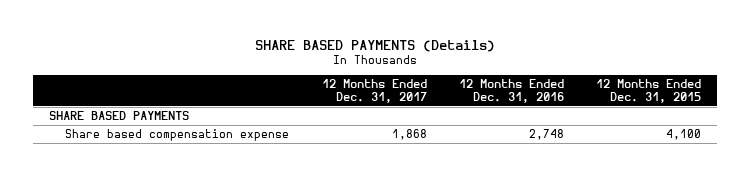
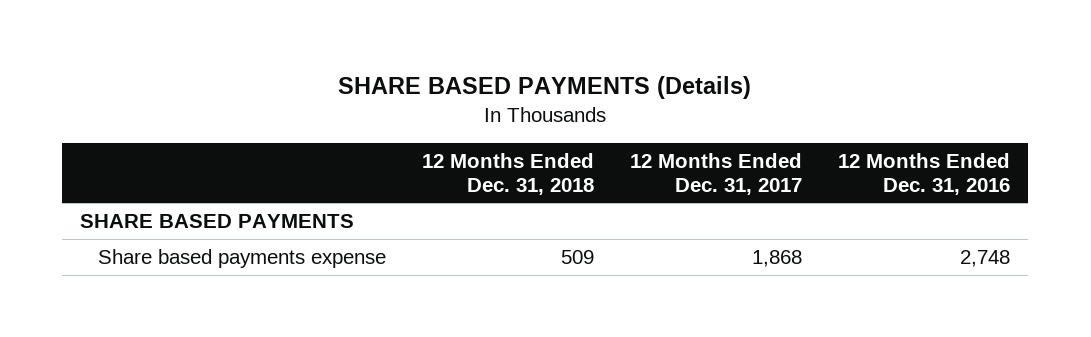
[596,79,702,104] 12 Months Ended Dec. 31, 2015 -> none
none -> [422,152,595,195] 12 Months Ended Dec. 31, 2018
[65,129,290,142] Share based compensation expense -> [98,248,387,268] Share based payments expense

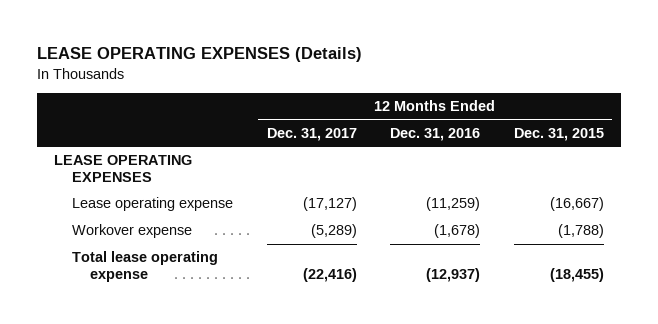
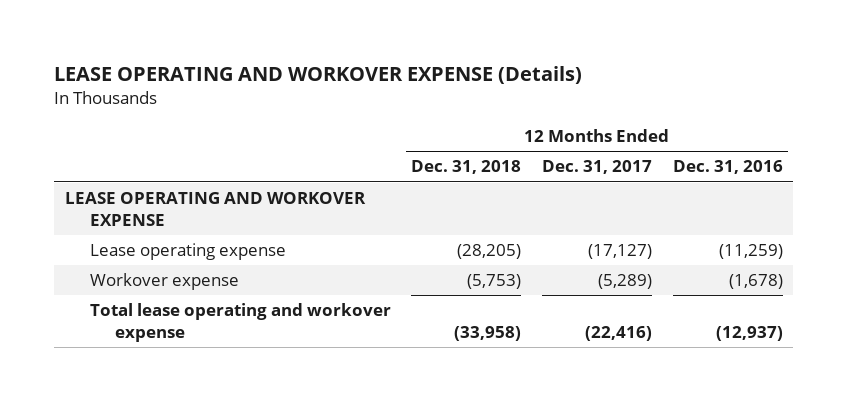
[37,47,363,63] LEASE OPERATING EXPENSES (Details) -> [54,65,583,84] LEASE OPERATING AND WORKOVER EXPENSE (Details)
[513,127,604,141] Dec. 31, 2015 -> none
none -> [411,160,522,175] Dec. 31, 2018
[53,155,192,182] LEASE OPERATING EXPENSES -> [64,192,366,226] LEASE OPERATING AND WORKOVER EXPENSE
[72,251,219,282] Total lease operating expense -> [89,303,391,342] Total lease operating and workover expense

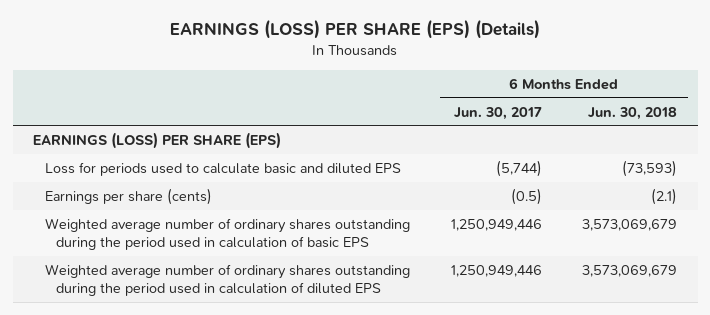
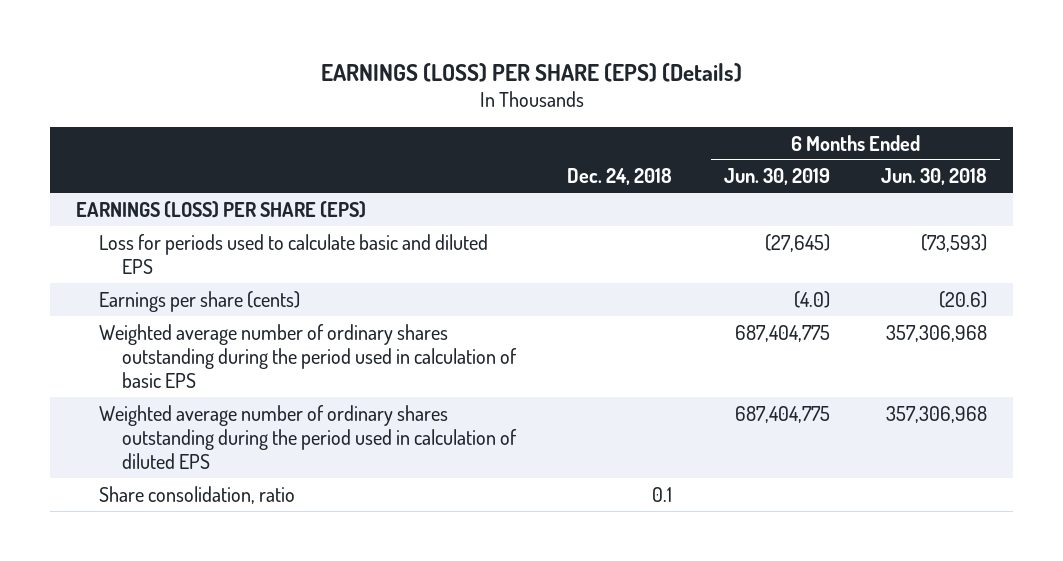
[453,106,542,120] Jun. 30, 2017 -> none
none -> [567,168,673,186] Dec. 24, 2018
none -> [723,168,830,186] Jun. 30, 2019
[651,187,678,205] (2.1) -> [939,290,988,308] (20.6)
[582,218,678,231] 3,573,069,679 -> [886,324,988,342] 357,306,968
[582,264,678,277] 3,573,069,679 -> [886,405,988,423] 357,306,968
none -> [98,485,295,504] Share consolidation, ratio

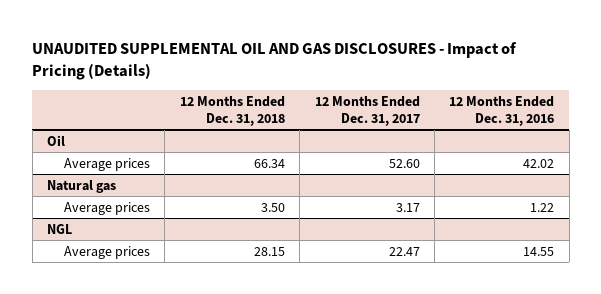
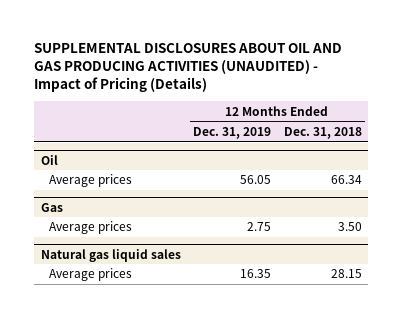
[32,42,518,81] UNAUDITED SUPPLEMENTAL OIL AND GAS DISCLOSURES - Impact of Pricing (Details) -> [34,42,343,93] SUPPLEMENTAL DISCLOSURES ABOUT OIL AND GAS PRODUCING ACTIVITIES (UNAUDITED) - Impact of Pricing (Details)
[314,96,420,127] 12 Months Ended Dec. 31, 2017 -> none
[449,96,555,127] 12 Months Ended Dec. 31, 2016 -> none
none -> [193,126,272,139] Dec. 31, 2019
[47,179,117,193] Natural gas -> [40,202,63,212] Gas
[47,223,73,234] NGL -> [40,248,181,262] Natural gas liquid sales

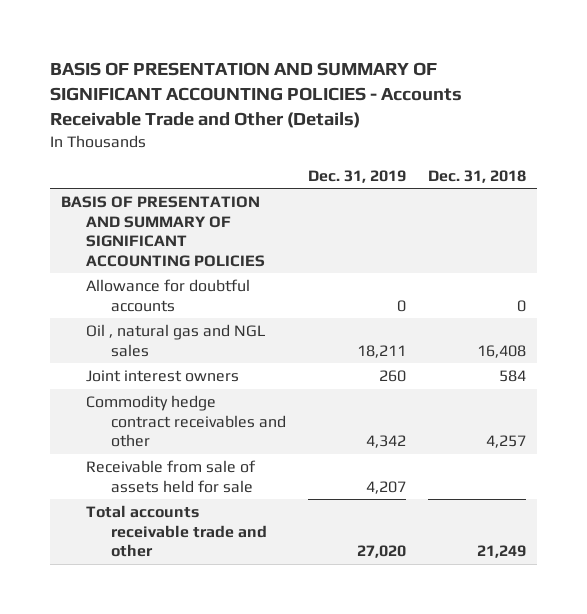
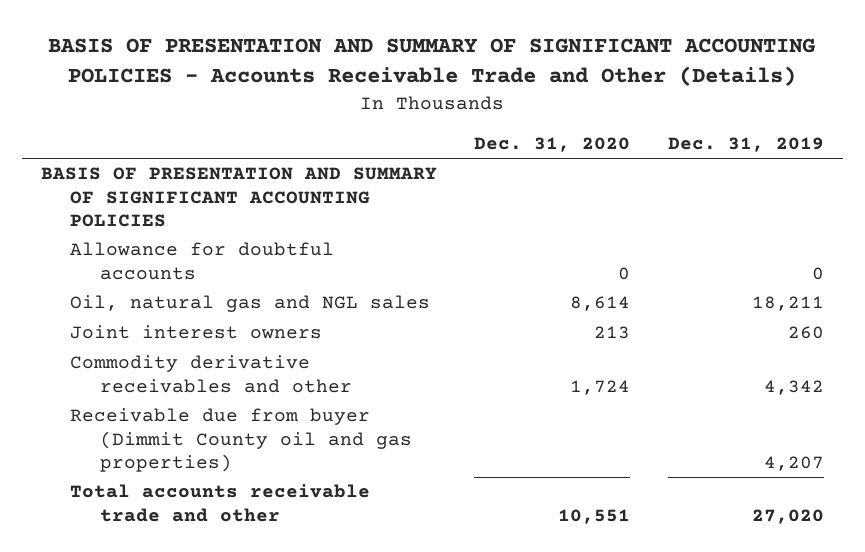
[427,169,526,183] Dec. 31, 2018 -> none
none -> [474,136,631,152] Dec. 31, 2020
[85,324,265,357] Oil , natural gas and NGL sales -> [70,295,431,313] Oil, natural gas and NGL sales
[85,395,286,448] Commodity hedge contract receivables and other -> [70,355,353,393] Commodity derivative receivables and other
[85,460,256,493] Receivable from sale of assets held for sale -> [70,408,413,473] Receivable due from buyer (Dimmit County oil and gas properties)

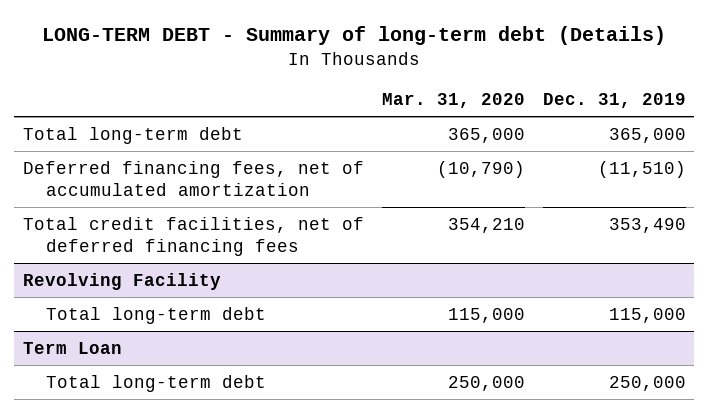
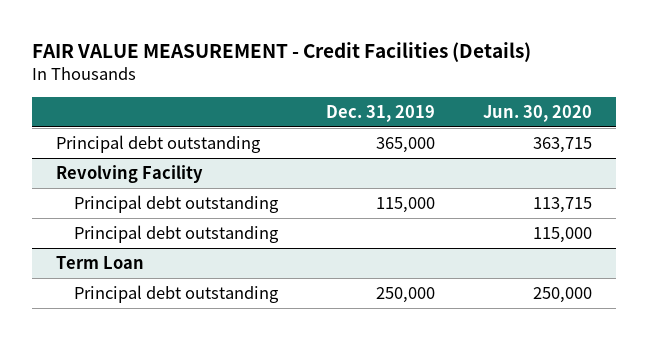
[42,26,667,46] LONG-TERM DEBT - Summary of long-term debt (Details) -> [31,41,531,62] FAIR VALUE MEASUREMENT - Credit Facilities (Details)
[381,93,525,109] Mar. 31, 2020 -> none
none -> [483,104,593,122] Jun. 30, 2020
[23,160,365,196] Deferred financing fees, net of accumulated amortization -> none
[23,216,365,256] Total credit facilities, net of deferred financing fees -> none
[23,126,244,144] Total long-term debt -> [55,135,261,154] Principal debt outstanding
[45,306,266,324] Total long-term debt -> [74,195,280,214] Principal debt outstanding
none -> [74,225,280,244] Principal debt outstanding
[45,374,266,392] Total long-term debt -> [74,285,280,304] Principal debt outstanding

